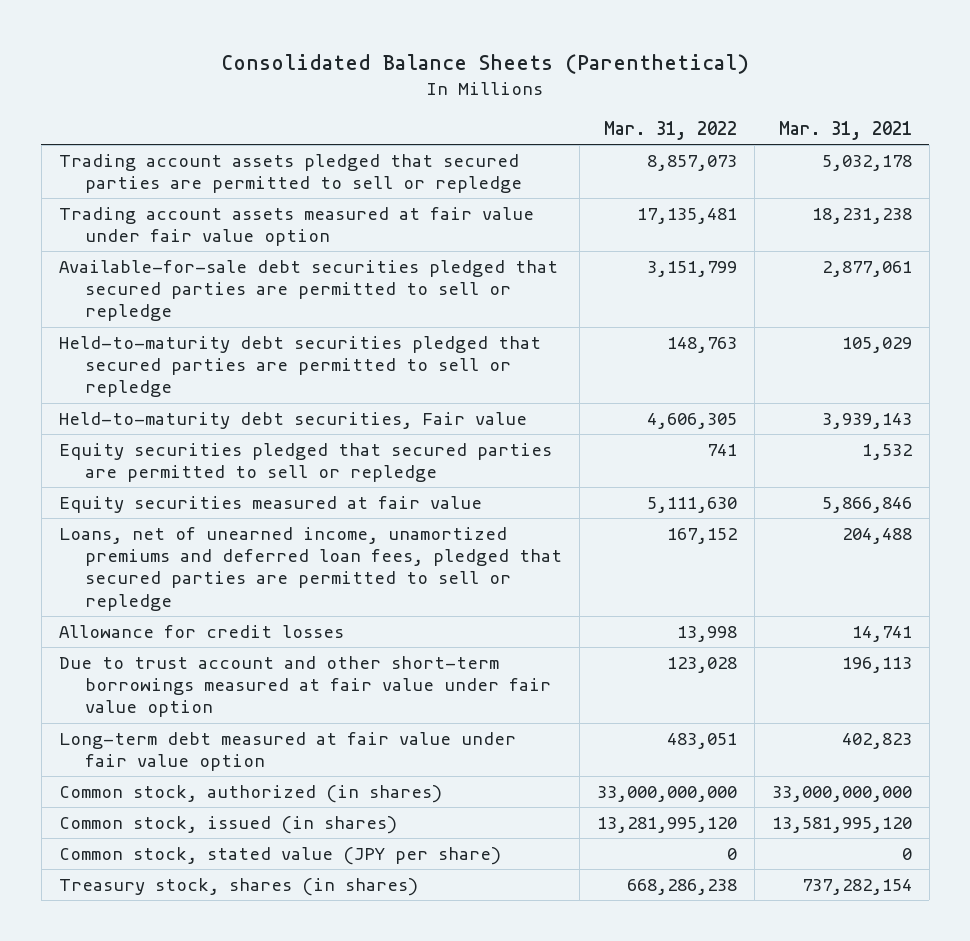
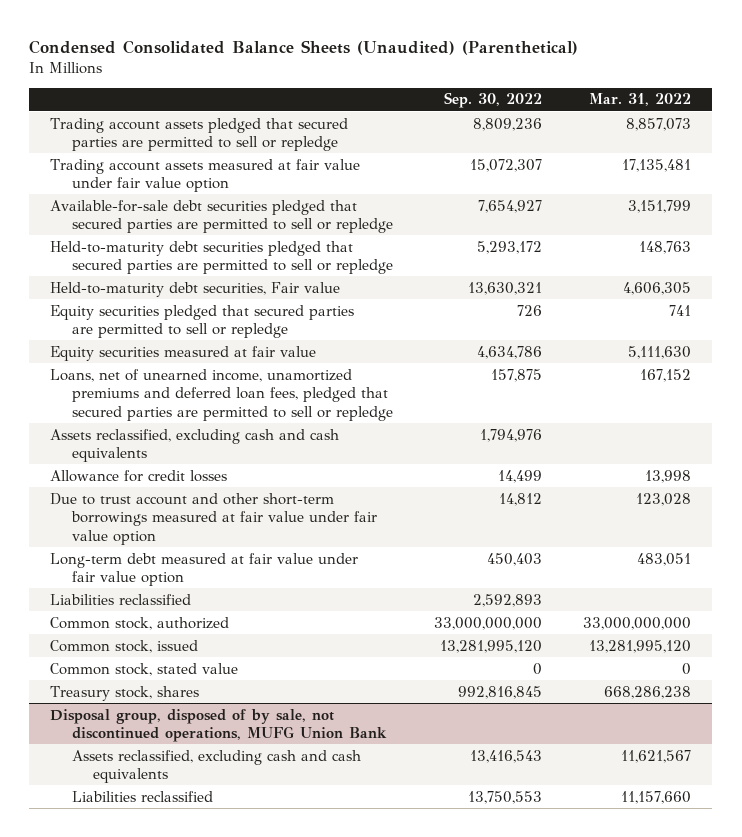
[221,53,750,74] Consolidated Balance Sheets (Parenthetical) -> [29,39,579,55] Condensed Consolidated Balance Sheets (Unaudited) (Parenthetical)
[778,121,912,141] Mar. 31, 2021 -> none
none -> [444,92,543,109] Sep. 30, 2022
none -> [50,428,340,463] Assets reclassified, excluding cash and cash equivalents
none -> [50,593,192,605] Liabilities reclassified
[58,784,442,803] Common stock, authorized (in shares) -> [50,616,230,630] Common stock, authorized
[58,815,397,834] Common stock, issued (in shares) -> [50,639,199,653] Common stock, issued
[58,846,501,865] Common stock, stated value (JPY per share) -> [50,662,239,676] Common stock, stated value
[58,877,418,896] Treasury stock, shares (in shares) -> [50,685,200,701] Treasury stock, shares
none -> [50,708,387,743] Disposal group, disposed of by sale, not discontinued operations, MUFG Union Bank
none -> [71,749,361,784] Assets reclassified, excluding cash and cash equivalents
none -> [71,790,213,802] Liabilities reclassified

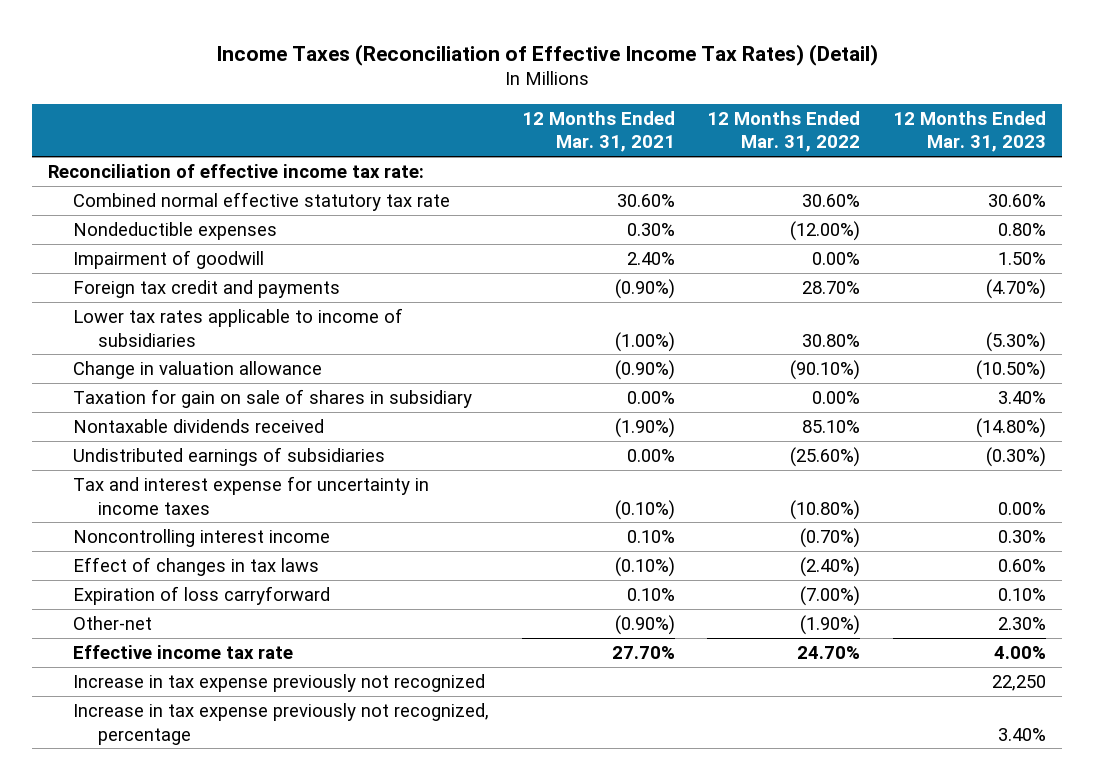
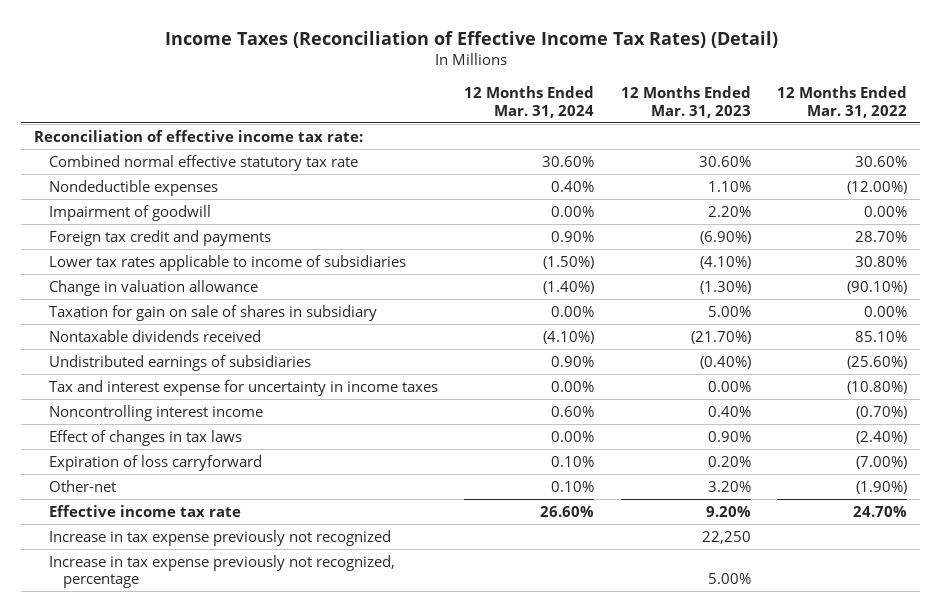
[521,110,675,153] 12 Months Ended Mar. 31, 2021 -> none
none -> [464,86,595,118] 12 Months Ended Mar. 31, 2024
[997,222,1046,236] 0.80% -> [707,180,751,192] 1.10%
[997,251,1046,265] 1.50% -> [707,205,751,217] 2.20%
[985,278,1046,299] (4.70%) -> [699,230,751,244] (6.90%)
[985,331,1046,352] (5.30%) -> [699,255,751,269] (4.10%)
[975,359,1046,380] (10.50%) -> [699,280,751,294] (1.30%)
[997,390,1046,404] 3.40% -> [707,305,751,317] 5.00%
[975,417,1046,438] (14.80%) -> [690,330,751,344] (21.70%)
[985,446,1046,467] (0.30%) -> [699,355,751,369] (0.40%)
[997,529,1046,543] 0.30% -> [707,405,751,417] 0.40%
[997,558,1046,572] 0.60% -> [707,430,751,442] 0.90%
[997,587,1046,601] 0.10% -> [707,455,751,467] 0.20%
[997,616,1046,630] 2.30% -> [707,480,751,492] 3.20%
[993,645,1046,659] 4.00% -> [705,505,751,517] 9.20%
[997,727,1046,741] 3.40% -> [707,573,751,585] 5.00%

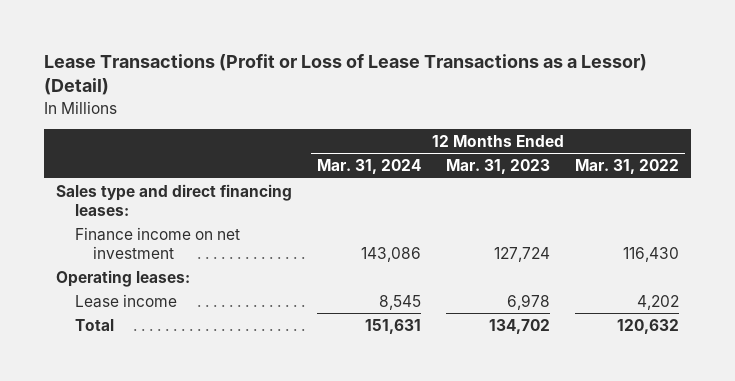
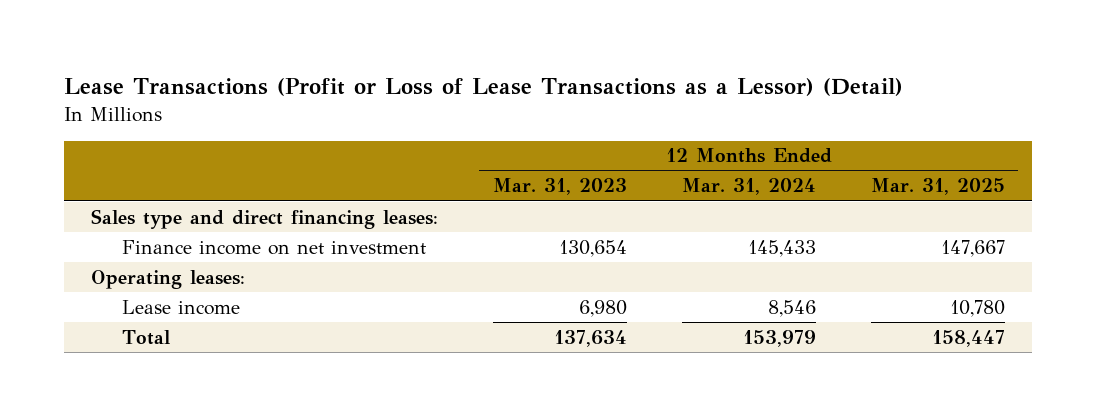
[574,159,679,175] Mar. 31, 2022 -> none
none -> [870,178,1005,196] Mar. 31, 2025
[361,246,422,262] 143,086 -> [747,239,816,257] 145,433
[494,246,551,262] 127,724 -> [559,239,628,257] 130,654
[379,294,422,310] 8,545 -> [767,299,816,317] 8,546
[507,293,551,310] 6,978 -> [579,299,628,317] 6,980
[365,318,422,334] 151,631 -> [742,329,816,347] 153,979
[489,318,551,334] 134,702 -> [554,329,628,347] 137,634

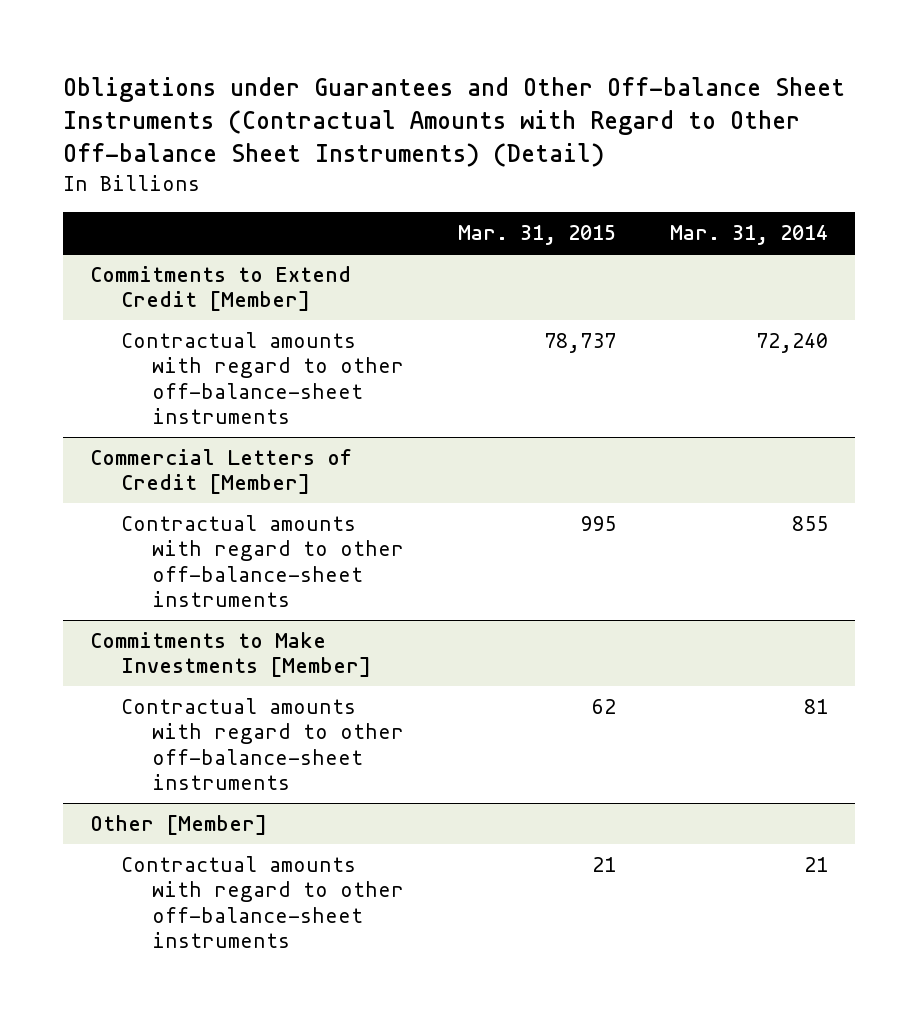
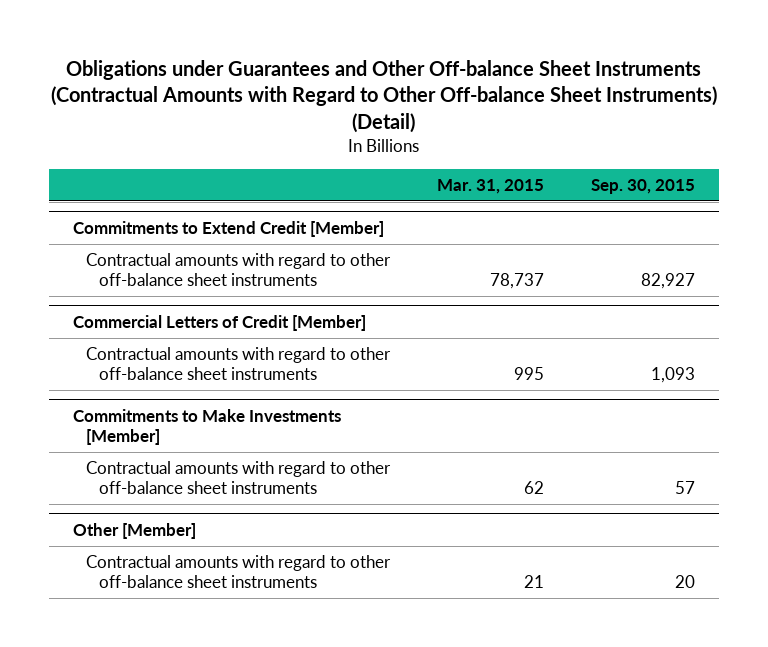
[670,225,829,246] Mar. 31, 2014 -> none
none -> [591,179,696,195] Sep. 30, 2015
[121,331,405,424] Contractual amounts with regard to other off-balance-sheet instruments -> [85,252,391,286] Contractual amounts with regard to other off-balance sheet instruments
[121,514,405,607] Contractual amounts with regard to other off-balance-sheet instruments -> [85,346,391,380] Contractual amounts with regard to other off-balance sheet instruments
[121,697,405,790] Contractual amounts with regard to other off-balance-sheet instruments -> [85,460,391,494] Contractual amounts with regard to other off-balance sheet instruments
[121,855,405,948] Contractual amounts with regard to other off-balance-sheet instruments -> [85,554,391,588] Contractual amounts with regard to other off-balance sheet instruments

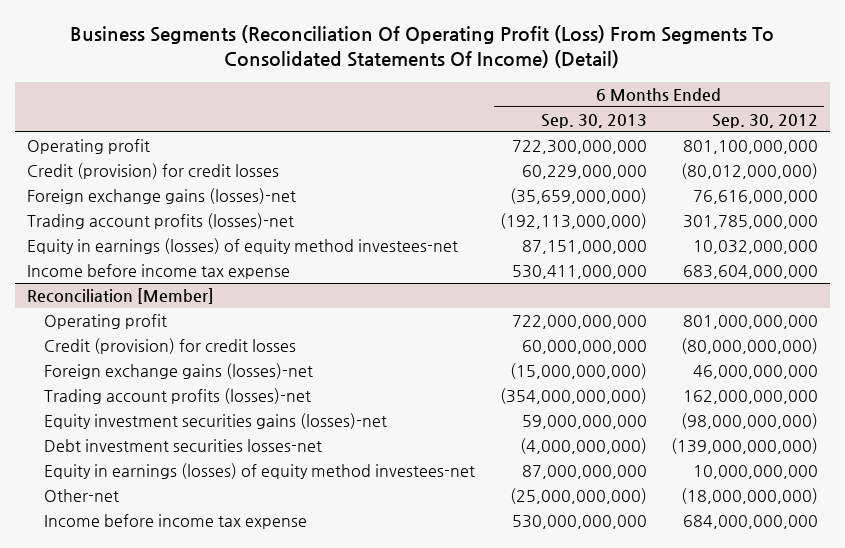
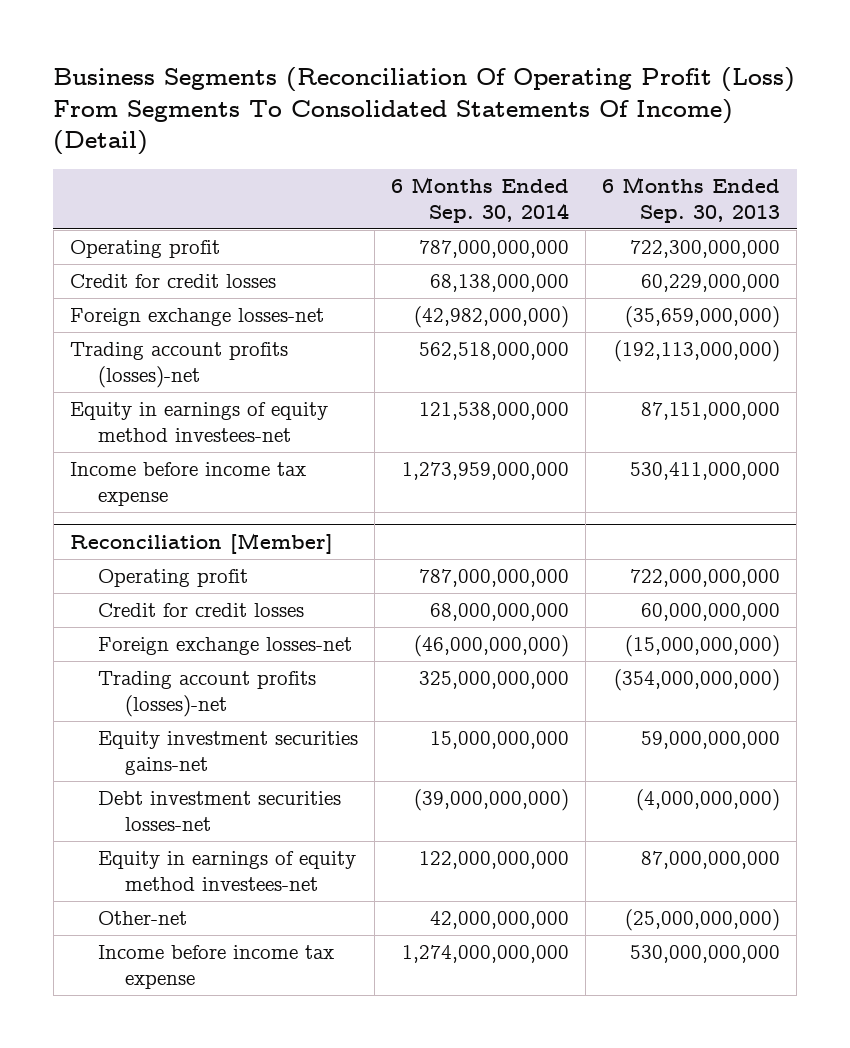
[711,113,818,128] Sep. 30, 2012 -> none
none -> [390,176,569,223] 6 Months Ended Sep. 30, 2014
[27,163,280,180] Credit (provision) for credit losses -> [69,274,276,289] Credit for credit losses
[27,188,297,205] Foreign exchange gains (losses)-net -> [69,308,324,327] Foreign exchange losses-net
[27,238,459,255] Equity in earnings (losses) of equity method investees-net -> [69,402,328,443] Equity in earnings of equity method investees-net
[44,338,297,355] Credit (provision) for credit losses -> [97,603,304,618] Credit for credit losses
[44,363,314,380] Foreign exchange gains (losses)-net -> [97,637,352,656] Foreign exchange losses-net
[44,413,388,430] Equity investment securities gains (losses)-net -> [97,731,358,776] Equity investment securities gains-net
[44,463,476,480] Equity in earnings (losses) of equity method investees-net -> [97,851,356,892] Equity in earnings of equity method investees-net

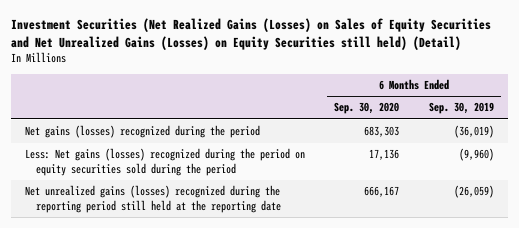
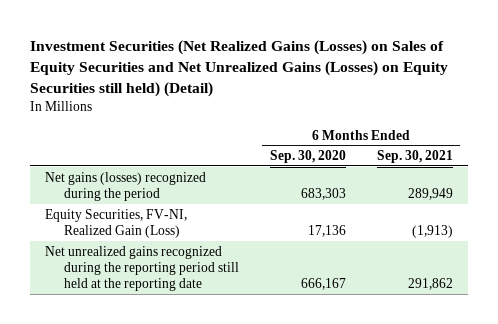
[428,102,494,115] Sep. 30, 2019 -> none
none -> [376,150,453,164] Sep. 30, 2021
[25,148,306,176] Less: Net gains (losses) recognized during the period on equity securities sold during the period -> [45,208,188,239] Equity Securities, FV-NI, Realized Gain (Loss)
[25,185,281,213] Net unrealized gains (losses) recognized during the reporting period still held at the reporting date -> [45,245,240,292] Net unrealized gains recognized during the reporting period still held at the reporting date

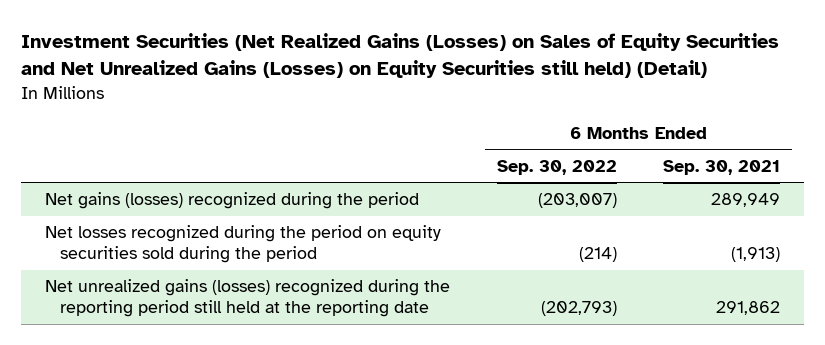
[270,150,347,164] Sep. 30, 2020 -> none
none -> [496,159,617,175] Sep. 30, 2022
[45,208,188,239] Equity Securities, FV-NI, Realized Gain (Loss) -> [44,225,441,264] Net losses recognized during the period on equity securities sold during the period
[45,245,240,292] Net unrealized gains recognized during the reporting period still held at the reporting date -> [44,279,450,318] Net unrealized gains (losses) recognized during the reporting period still held at the reporting date

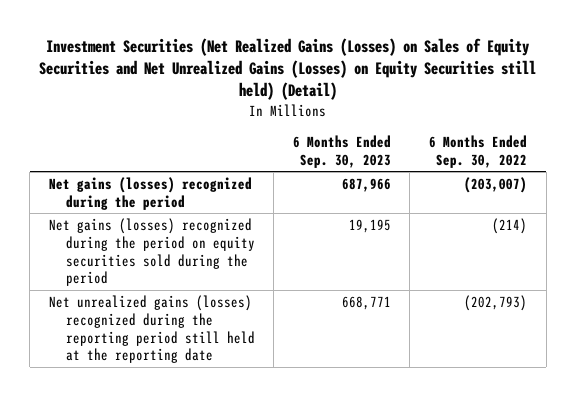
[663,159,781,175] Sep. 30, 2021 -> none
none -> [292,134,391,168] 6 Months Ended Sep. 30, 2023
[44,225,441,264] Net losses recognized during the period on equity securities sold during the period -> [48,217,255,287] Net gains (losses) recognized during the period on equity securities sold during the period

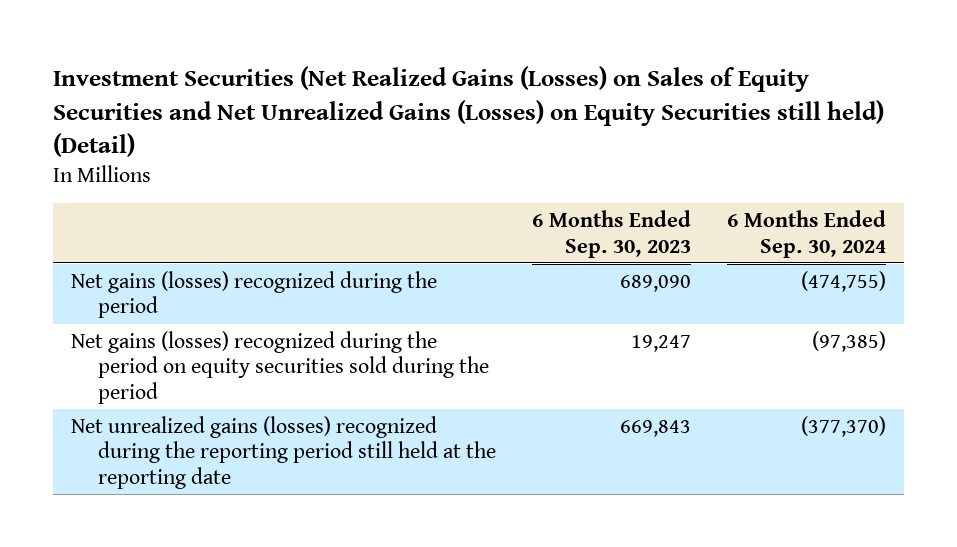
[429,134,528,168] 6 Months Ended Sep. 30, 2022 -> none
none -> [726,209,886,258] 6 Months Ended Sep. 30, 2024
[341,177,391,192] 687,966 -> [619,274,691,292] 689,090
[348,218,391,233] 19,195 -> [630,334,691,352] 19,247
[341,295,391,310] 668,771 -> [619,419,691,437] 669,843

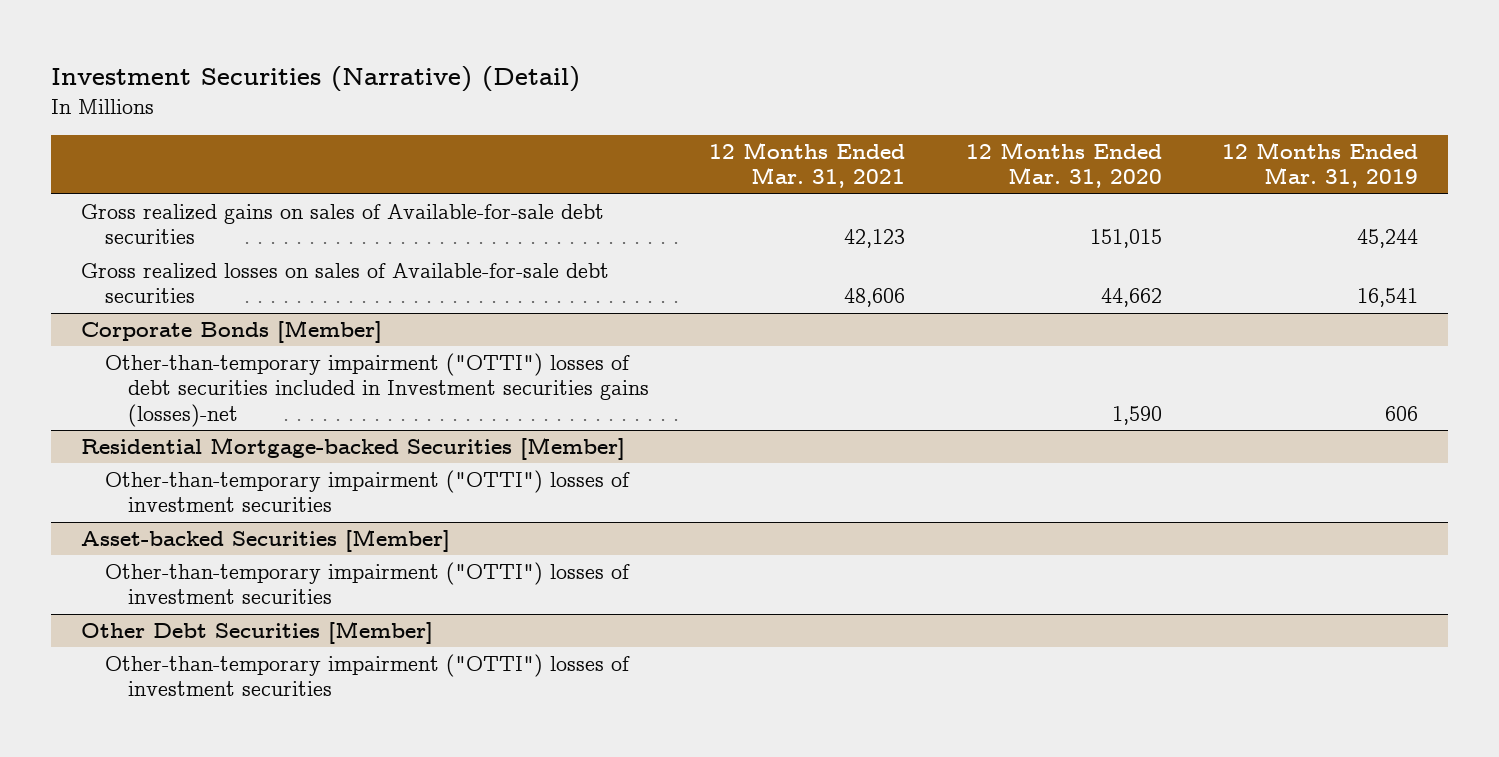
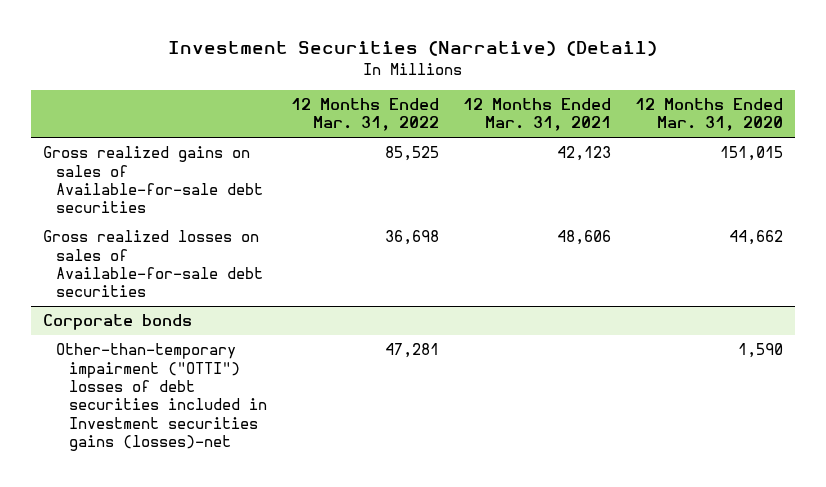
[1222,142,1419,189] 12 Months Ended Mar. 31, 2019 -> none
none -> [291,97,440,132] 12 Months Ended Mar. 31, 2022
[81,320,383,344] Corporate Bonds [Member] -> [43,314,193,331] Corporate bonds
[81,437,626,461] Residential Mortgage-backed Securities [Member] -> none
[104,470,630,513] Other-than-temporary impairment ("OTTI") losses of investment securities -> none
[81,529,451,553] Asset-backed Securities [Member] -> none
[104,562,630,605] Other-than-temporary impairment ("OTTI") losses of investment securities -> none
[81,621,434,645] Other Debt Securities [Member] -> none
[104,654,630,697] Other-than-temporary impairment ("OTTI") losses of investment securities -> none

